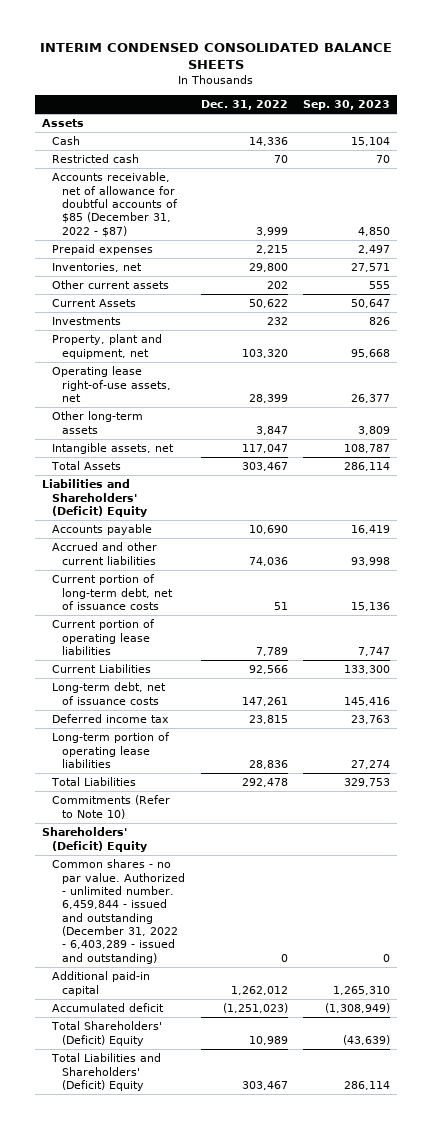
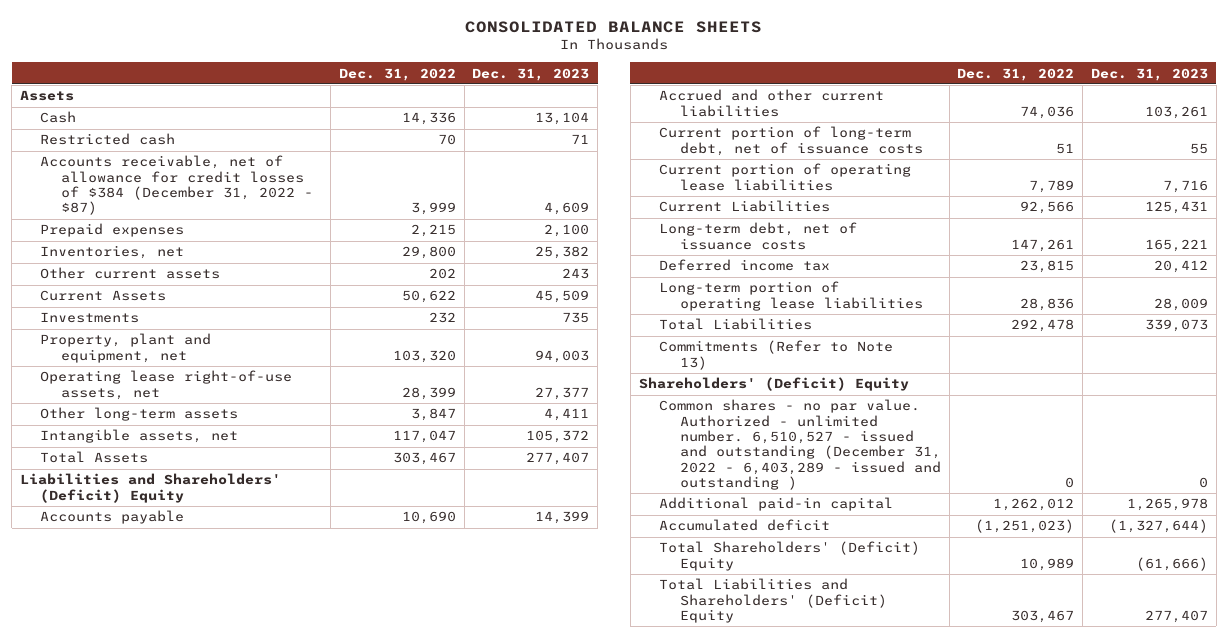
[40,42,393,69] INTERIM CONDENSED CONSOLIDATED BALANCE SHEETS -> [464,20,762,33] CONSOLIDATED BALANCE SHEETS
[302,100,390,111] Sep. 30, 2023 -> none
none -> [472,67,590,81] Dec. 31, 2023
[52,172,179,237] Accounts receivable, net of allowance for doubtful accounts of $85 (December 31, 2022 - $87) -> [40,155,314,216] Accounts receivable, net of allowance for credit losses of $384 (December 31, 2022 - $87)
[52,795,171,819] Commitments (Refer to Note 10) -> [659,340,894,370] Commitments (Refer to Note 13)
[52,859,186,964] Common shares - no par value. Authorized - unlimited number. 6,459,844 - issued and outstanding (December 31, 2022 - 6,403,289 - issued and outstanding) -> [659,399,941,491] Common shares - no par value. Authorized - unlimited number. 6,510,527 - issued and outstanding (December 31, 2022 - 6,403,289 - issued and outstanding )

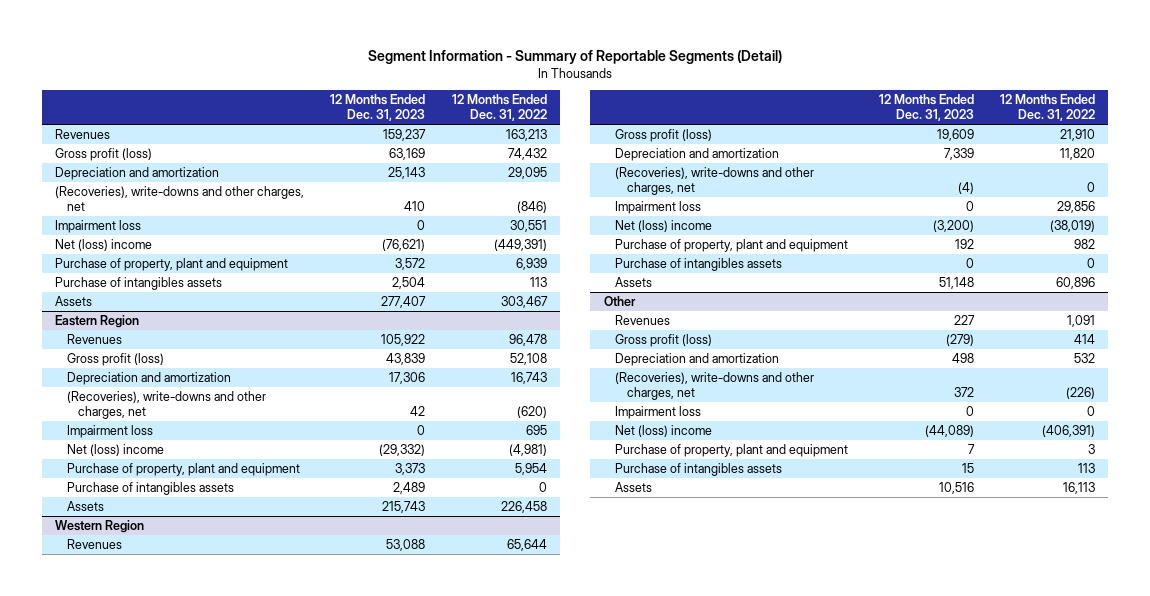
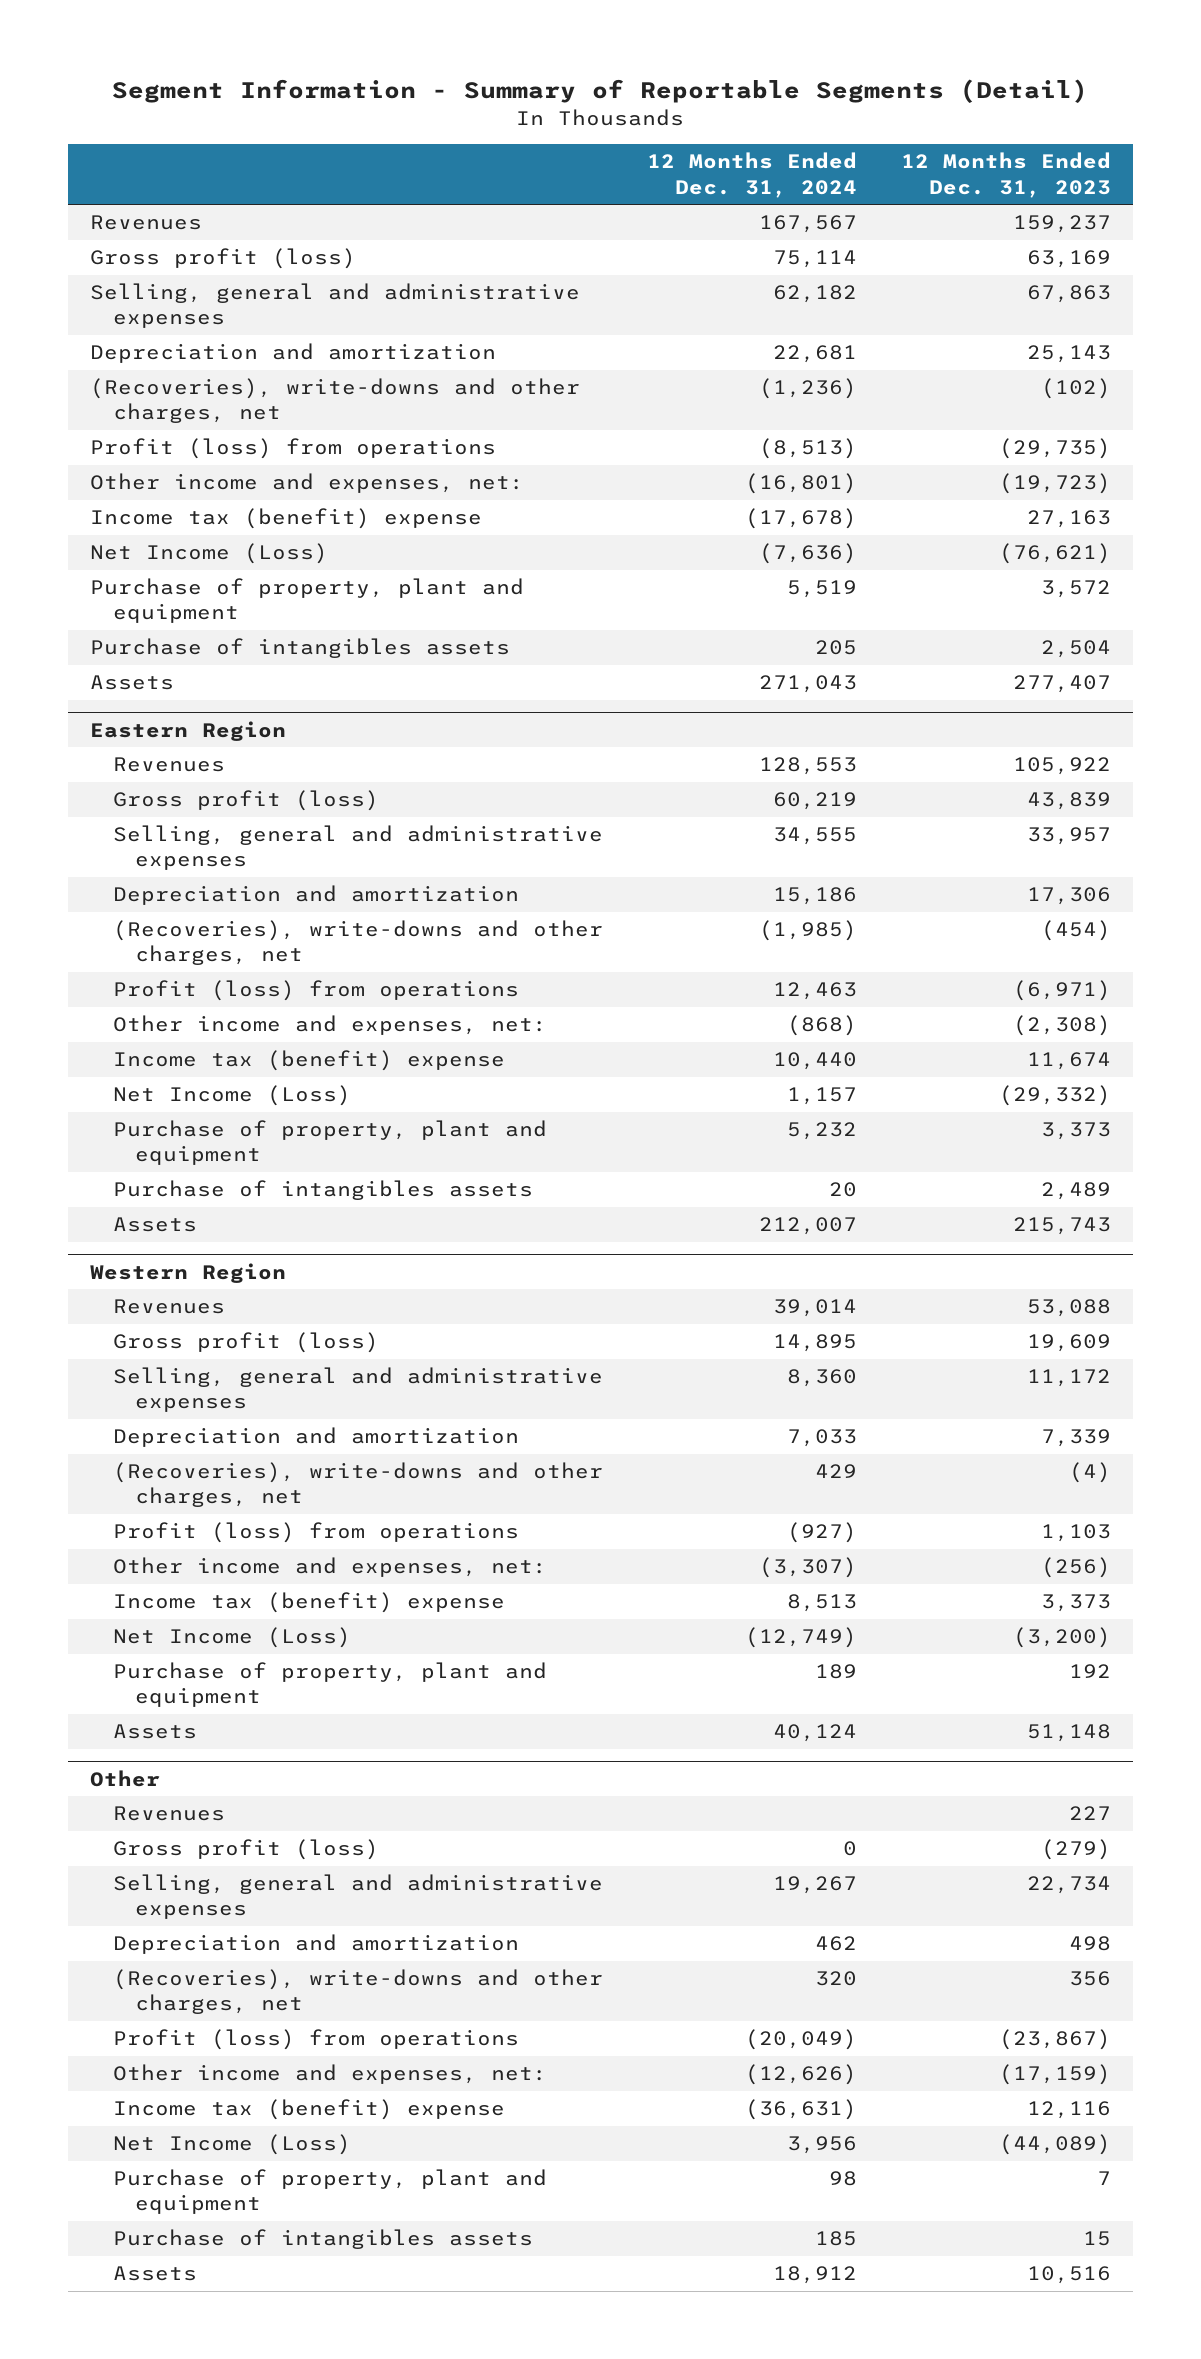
[451,94,547,122] 12 Months Ended Dec. 31, 2022 -> none
none -> [646,152,857,198] 12 Months Ended Dec. 31, 2024
none -> [89,283,580,329] Selling, general and administrative expenses
[55,219,142,233] Impairment loss -> none
[404,200,426,211] 410 -> [1040,378,1111,400] (102)
none -> [89,438,496,460] Profit (loss) from operations
none -> [89,473,524,494] Other income and expenses, net:
none -> [89,508,482,530] Income tax (benefit) expense
[55,238,153,251] Net (loss) income -> [89,543,328,565] Net Income (Loss)
none -> [112,825,603,871] Selling, general and administrative expenses
[66,424,153,438] Impairment loss -> none
[410,405,426,416] 42 -> [1040,920,1111,942] (454)
none -> [112,980,519,1002] Profit (loss) from operations
none -> [112,1015,547,1036] Other income and expenses, net:
none -> [112,1050,505,1072] Income tax (benefit) expense
[66,443,164,456] Net (loss) income -> [112,1085,351,1107] Net Income (Loss)
none -> [112,1367,603,1413] Selling, general and administrative expenses
[615,200,702,214] Impairment loss -> none
none -> [112,1522,519,1544] Profit (loss) from operations
none -> [112,1557,547,1578] Other income and expenses, net:
none -> [112,1592,505,1614] Income tax (benefit) expense
[615,219,713,232] Net (loss) income -> [112,1627,351,1649] Net Income (Loss)
[615,257,783,271] Purchase of intangibles assets -> none
none -> [112,1874,603,1920] Selling, general and administrative expenses
[615,405,702,419] Impairment loss -> none
[953,386,974,397] 372 -> [1068,1971,1111,1987] 356
none -> [112,2029,519,2051] Profit (loss) from operations
none -> [112,2064,547,2085] Other income and expenses, net:
none -> [112,2099,505,2121] Income tax (benefit) expense
[615,424,713,437] Net (loss) income -> [112,2134,351,2156] Net Income (Loss)

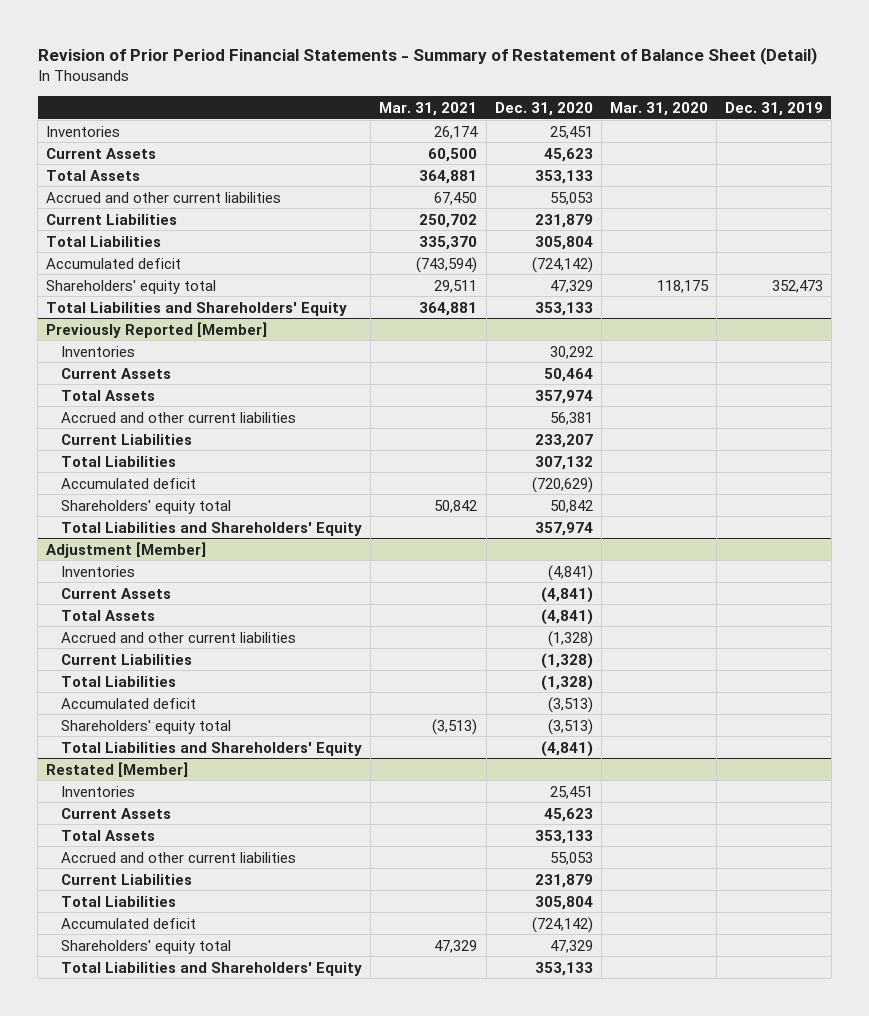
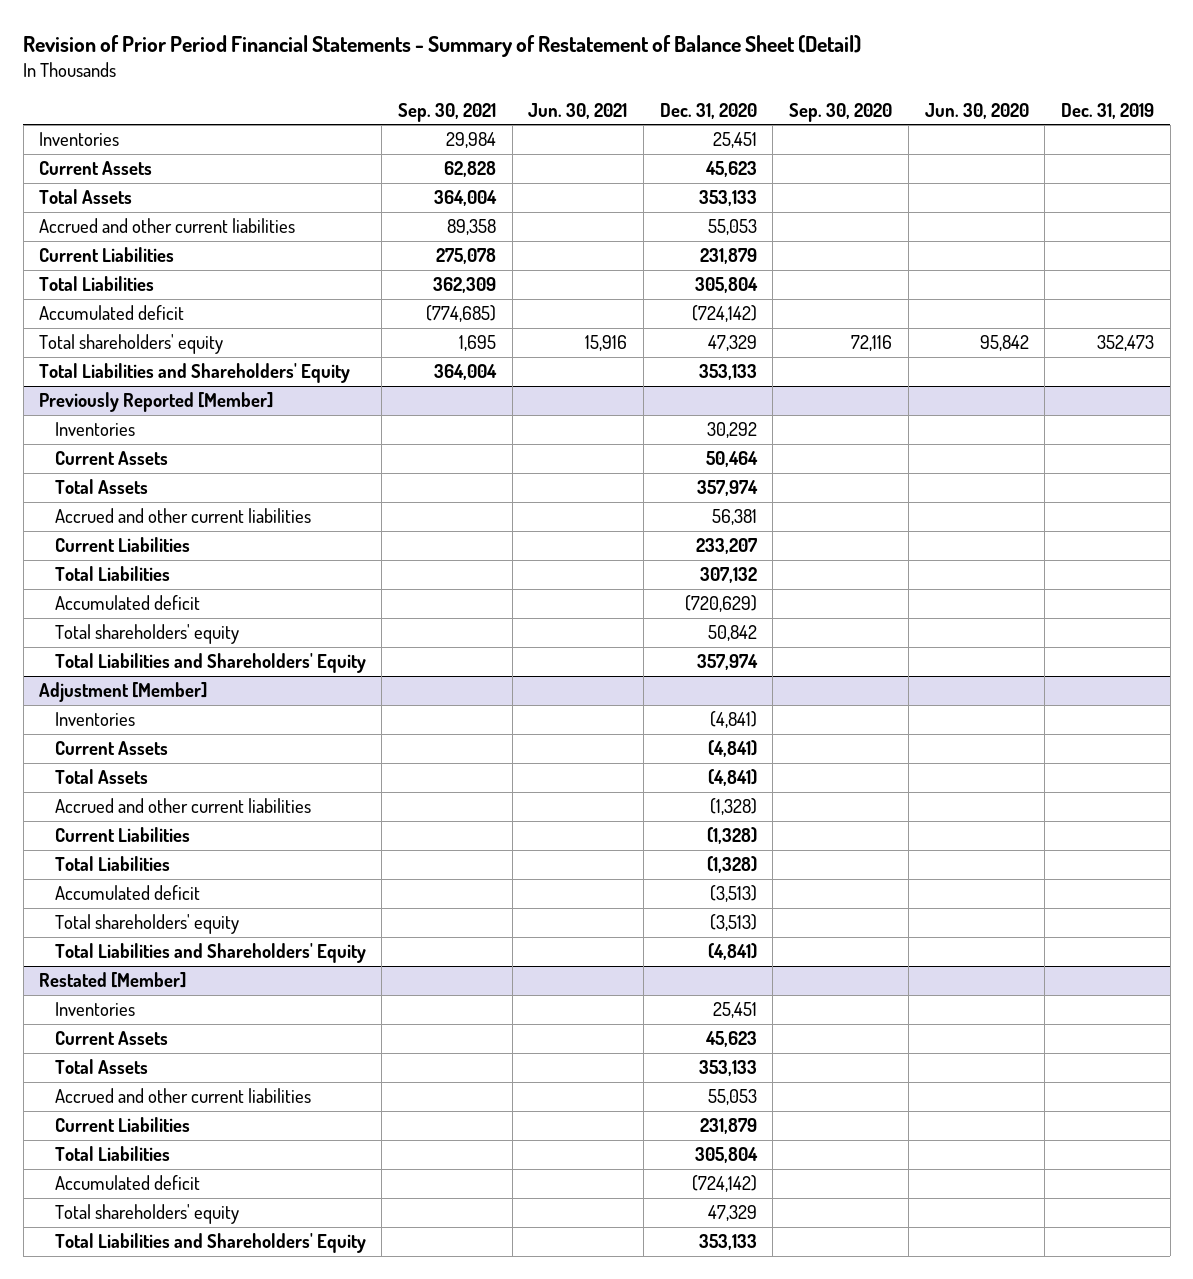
[379,101,478,116] Mar. 31, 2021 -> none
[609,101,708,116] Mar. 31, 2020 -> none
none -> [398,102,497,122] Sep. 30, 2021
none -> [528,102,628,119] Jun. 30, 2021
none -> [789,102,893,122] Sep. 30, 2020
none -> [924,102,1029,119] Jun. 30, 2020
[46,279,217,294] Shareholders' equity total -> [39,334,224,355] Total shareholders' equity
[61,499,232,514] Shareholders' equity total -> [54,624,239,645] Total shareholders' equity
[61,719,232,734] Shareholders' equity total -> [54,914,239,935] Total shareholders' equity
[61,939,232,954] Shareholders' equity total -> [54,1204,239,1225] Total shareholders' equity

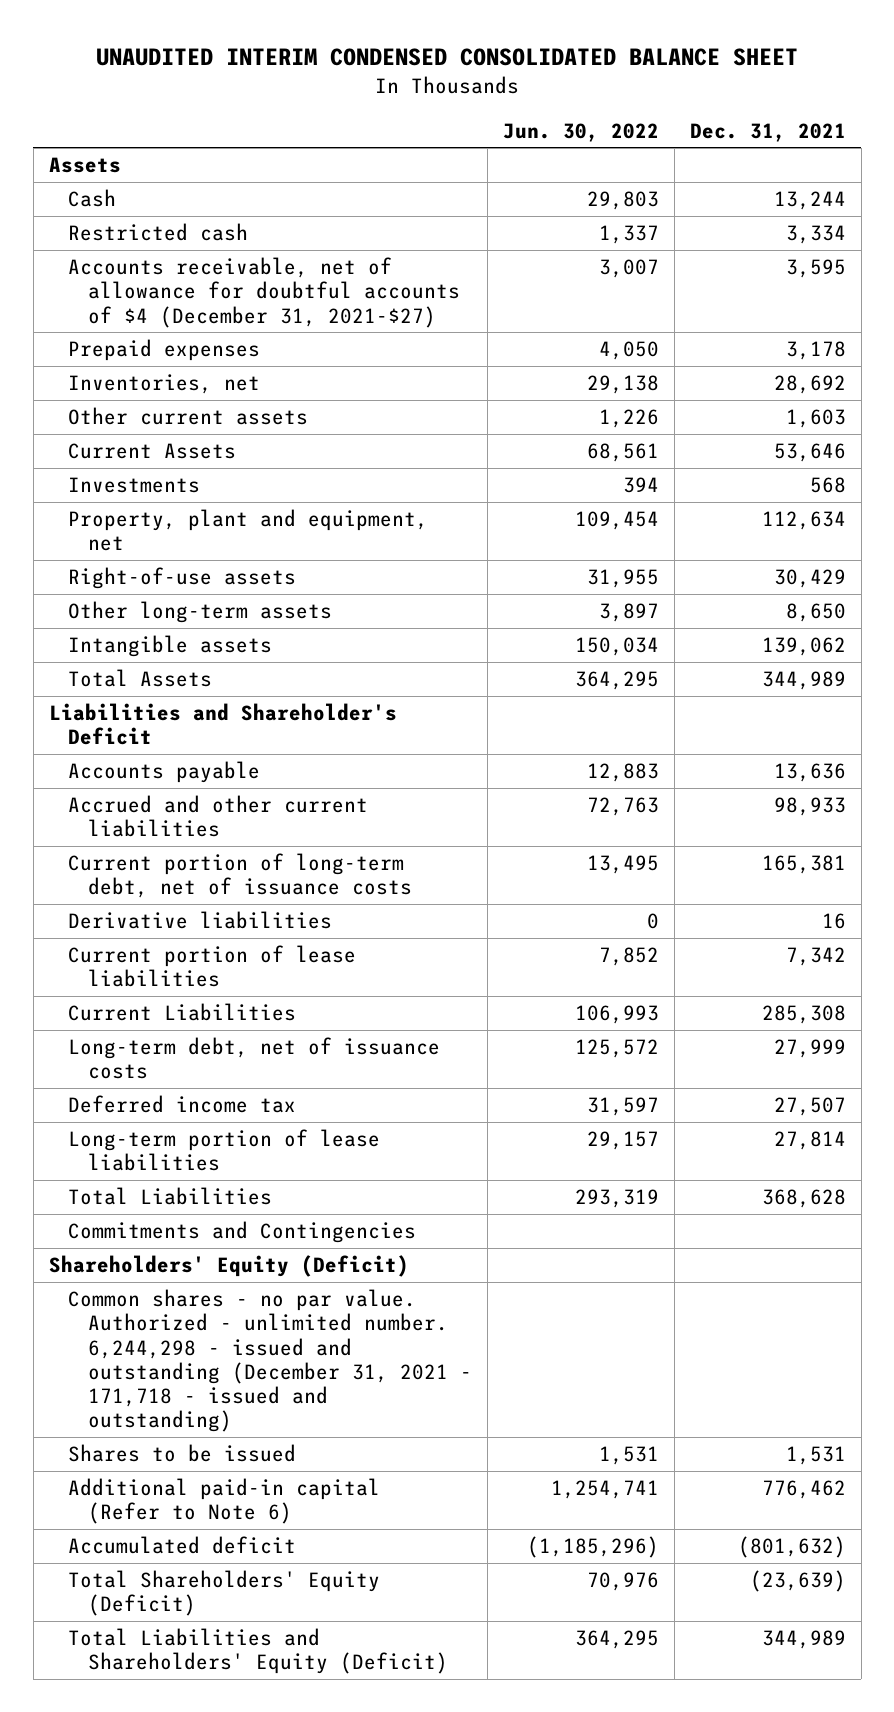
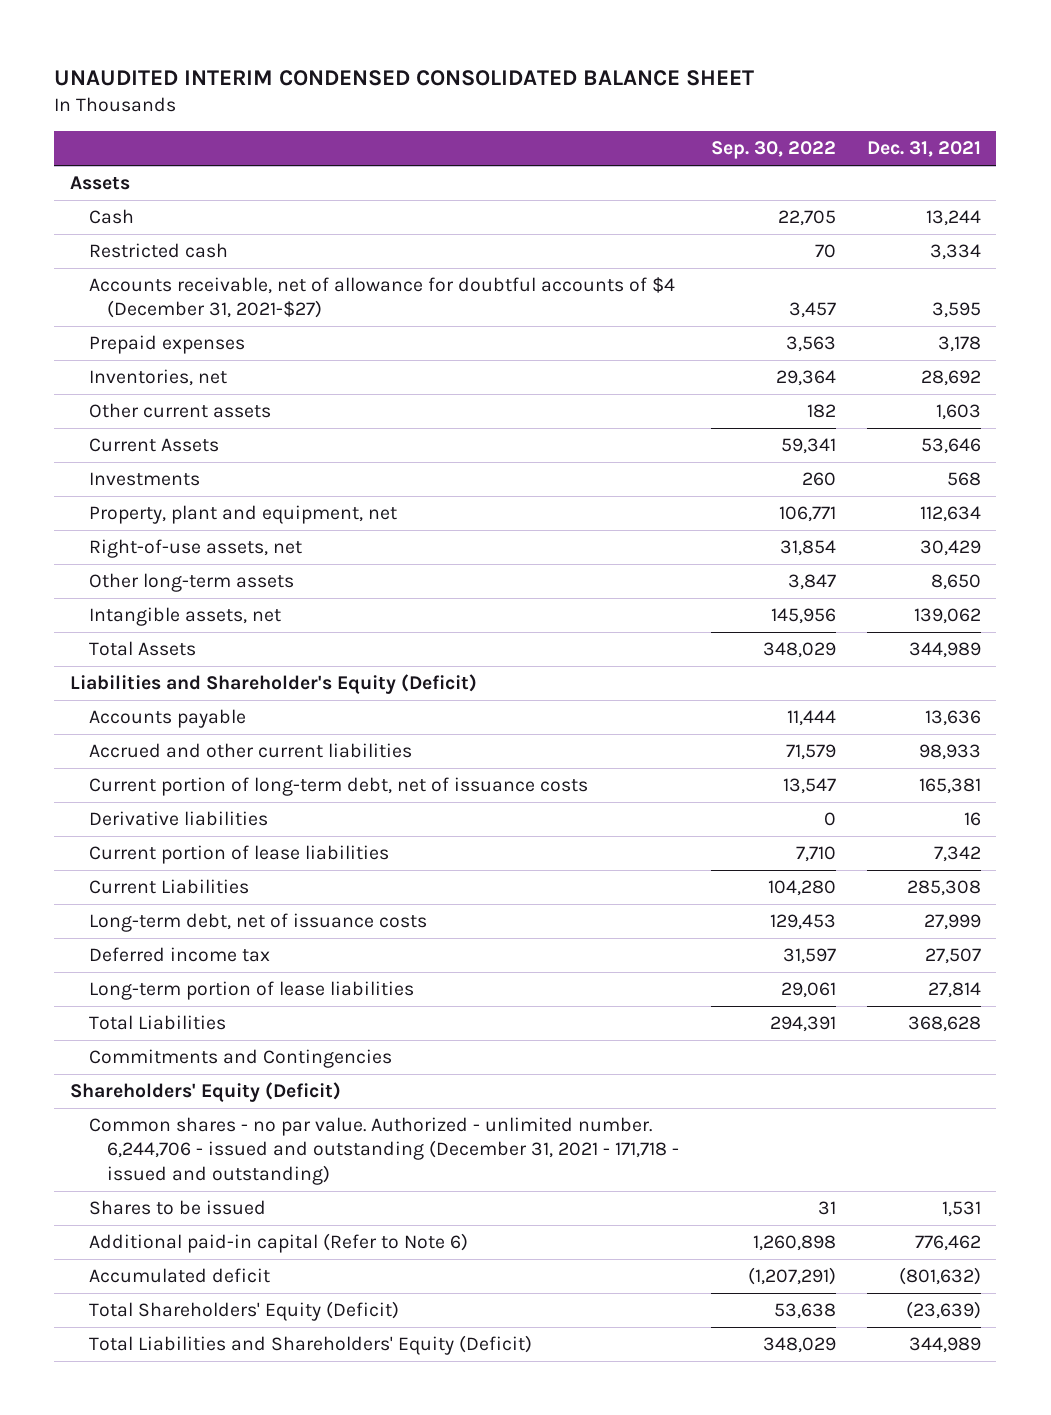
[502,122,659,142] Jun. 30, 2022 -> none
none -> [710,141,836,160] Sep. 30, 2022
[68,567,297,590] Right-of-use assets -> [88,539,302,559] Right-of-use assets, net
[68,635,273,658] Intangible assets -> [88,607,281,627] Intangible assets, net
[48,703,397,746] Liabilities and Shareholder's Deficit -> [69,674,477,695] Liabilities and Shareholder's Equity (Deficit)
[68,1289,472,1433] Common shares - no par value. Authorized - unlimited number. 6,244,298 - issued and outstanding (December 31, 2021 - 171,718 - issued and outstanding) -> [88,1117,680,1185] Common shares - no par value. Authorized - unlimited number. 6,244,706 - issued and outstanding (December 31, 2021 - 171,718 - issued and outstanding)

